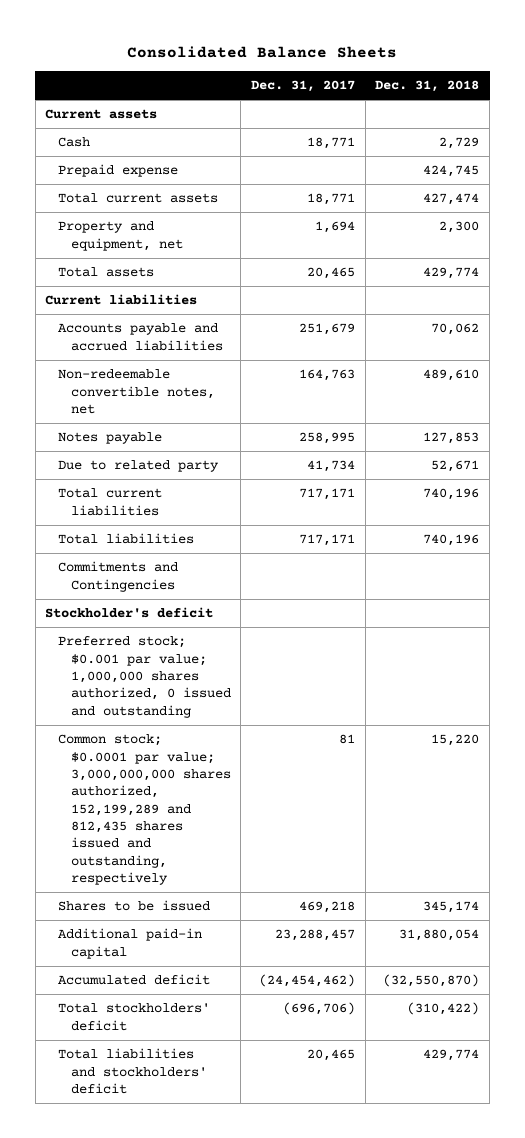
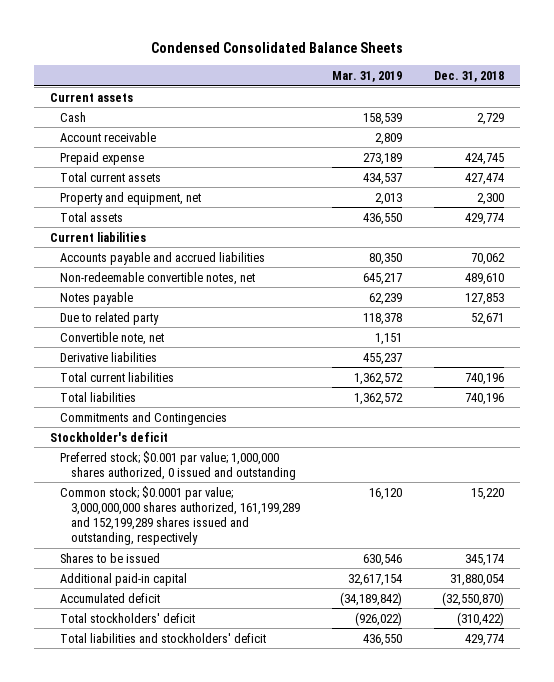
[127,45,398,58] Consolidated Balance Sheets -> [150,41,403,53] Condensed Consolidated Balance Sheets
[250,79,355,92] Dec. 31, 2017 -> none
none -> [331,70,402,82] Mar. 31, 2019
none -> [60,131,157,142] Account receivable
none -> [60,331,165,345] Convertible note, net
none -> [60,351,158,362] Derivative liabilities
[57,734,231,886] Common stock; $0.0001 par value; 3,000,000,000 shares authorized, 152,199,289 and 812,435 shares issued and outstanding, respectively -> [60,485,300,545] Common stock; $0.0001 par value; 3,000,000,000 shares authorized, 161,199,289 and 152,199,289 shares issued and outstanding, respectively

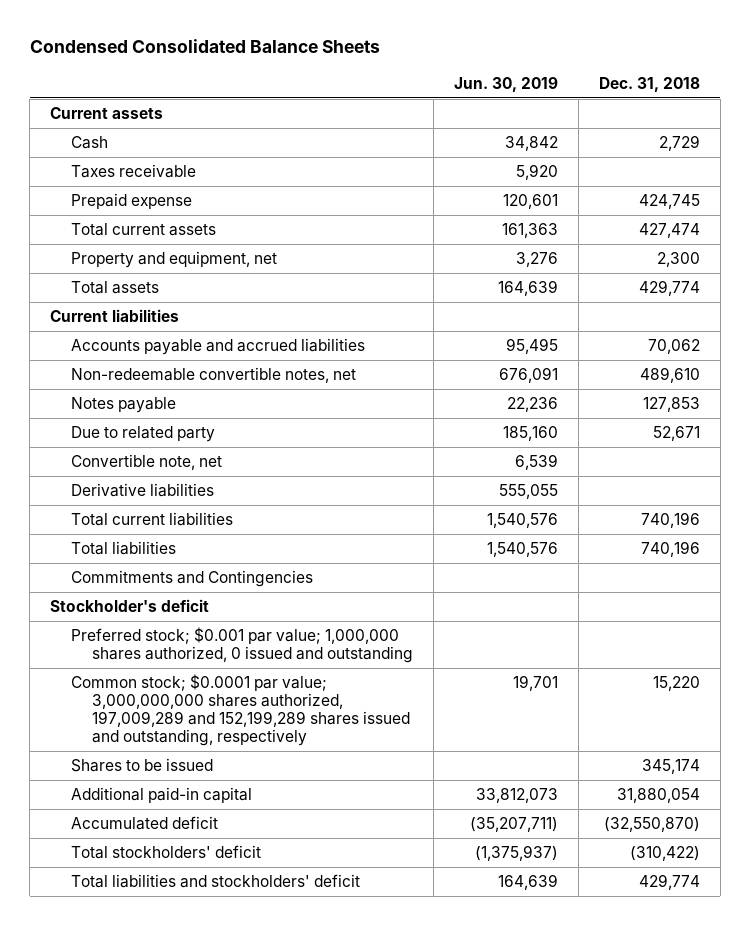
[331,70,402,82] Mar. 31, 2019 -> none
none -> [453,76,558,92] Jun. 30, 2019
[60,131,157,142] Account receivable -> none
none -> [70,164,196,179] Taxes receivable
[60,485,300,545] Common stock; $0.0001 par value; 3,000,000,000 shares authorized, 161,199,289 and 152,199,289 shares issued and outstanding, respectively -> [70,674,410,747] Common stock; $0.0001 par value; 3,000,000,000 shares authorized, 197,009,289 and 152,199,289 shares issued and outstanding, respectively

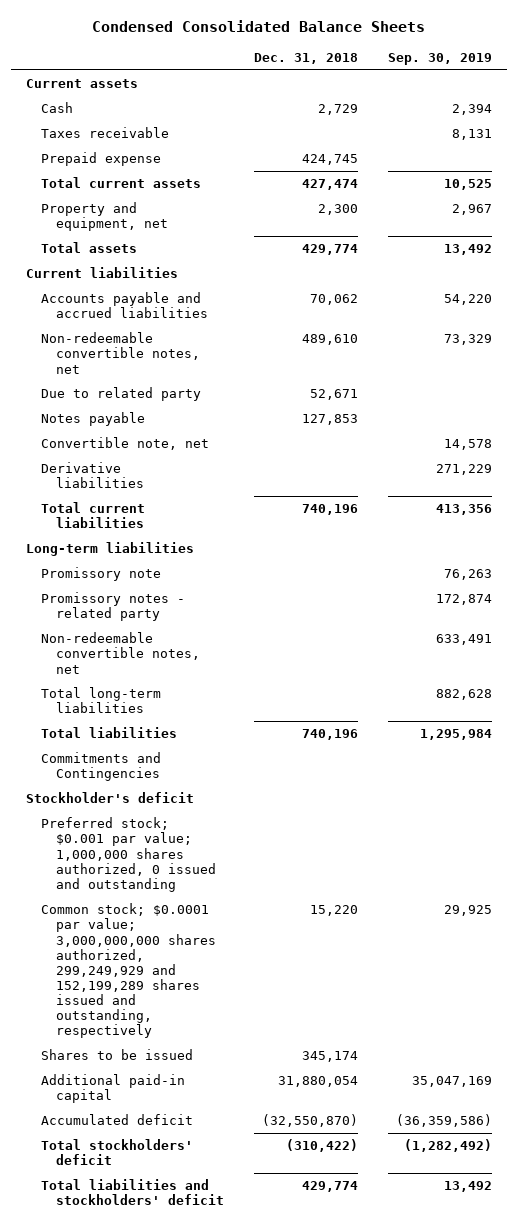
[453,76,558,92] Jun. 30, 2019 -> none
none -> [387,52,492,65] Sep. 30, 2019
[70,397,176,414] Notes payable -> [41,412,146,427] Notes payable
none -> [26,542,195,557] Long-term liabilities
none -> [41,567,162,582] Promissory note
none -> [41,592,186,622] Promissory notes - related party
none -> [41,632,201,674] Non-redeemable convertible notes, net
none -> [41,687,162,714] Total long-term liabilities
[70,674,410,747] Common stock; $0.0001 par value; 3,000,000,000 shares authorized, 197,009,289 and 152,199,289 shares issued and outstanding, respectively -> [41,903,217,1039] Common stock; $0.0001 par value; 3,000,000,000 shares authorized, 299,249,929 and 152,199,289 shares issued and outstanding, respectively

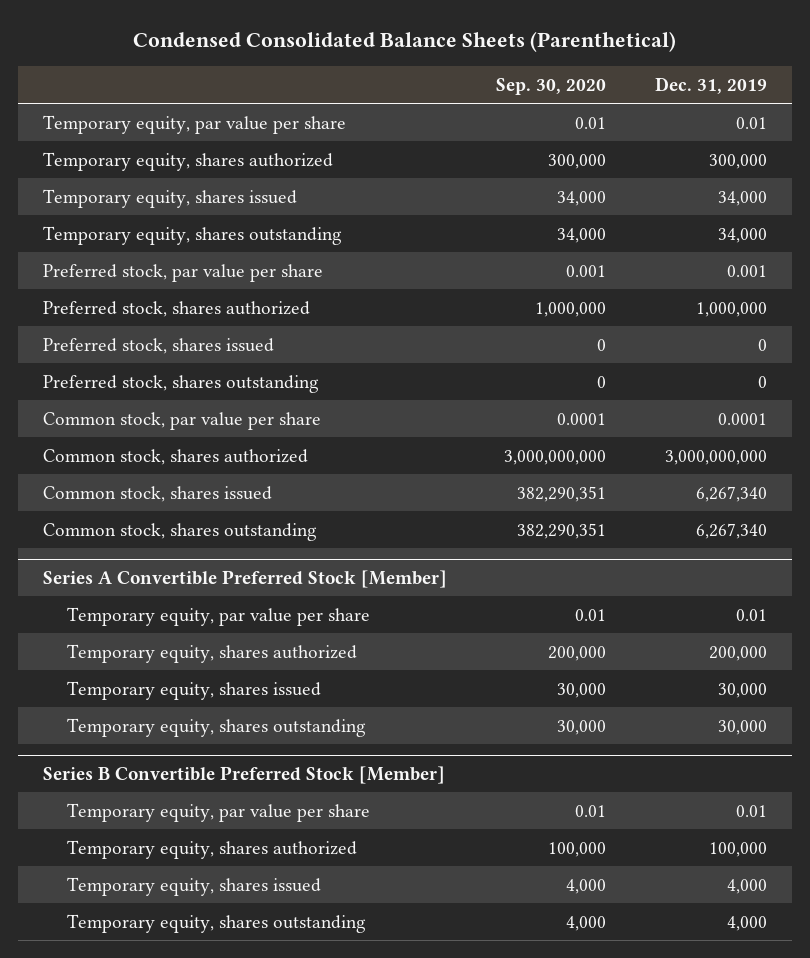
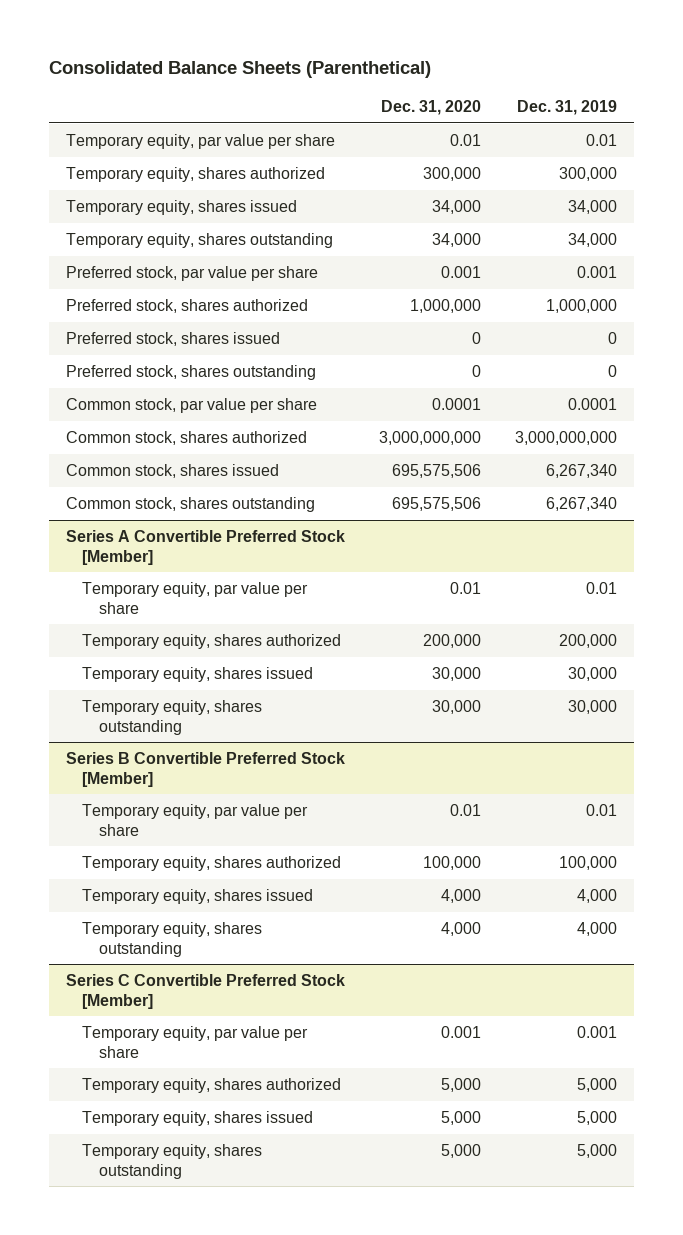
[132,31,676,53] Condensed Consolidated Balance Sheets (Parenthetical) -> [49,61,432,79] Consolidated Balance Sheets (Parenthetical)
[495,77,606,95] Sep. 30, 2020 -> none
none -> [381,99,482,115] Dec. 31, 2020
none -> [66,973,346,1009] Series C Convertible Preferred Stock [Member]
none -> [82,1025,309,1058] Temporary equity, par value per share
none -> [82,1077,342,1093] Temporary equity, shares authorized
none -> [82,1110,314,1126] Temporary equity, shares issued
none -> [82,1143,263,1179] Temporary equity, shares outstanding

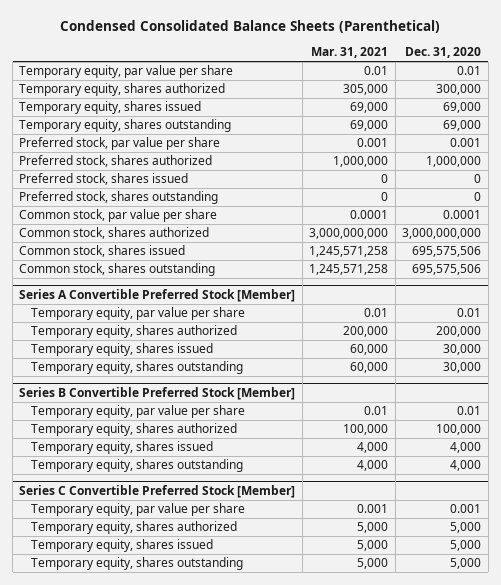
[49,61,432,79] Consolidated Balance Sheets (Parenthetical) -> [60,19,441,33] Condensed Consolidated Balance Sheets (Parenthetical)
[517,99,618,115] Dec. 31, 2019 -> none
none -> [311,47,389,59] Mar. 31, 2021
[432,199,482,214] 34,000 -> [443,102,482,114] 69,000
[432,232,482,247] 34,000 -> [443,120,482,132] 69,000

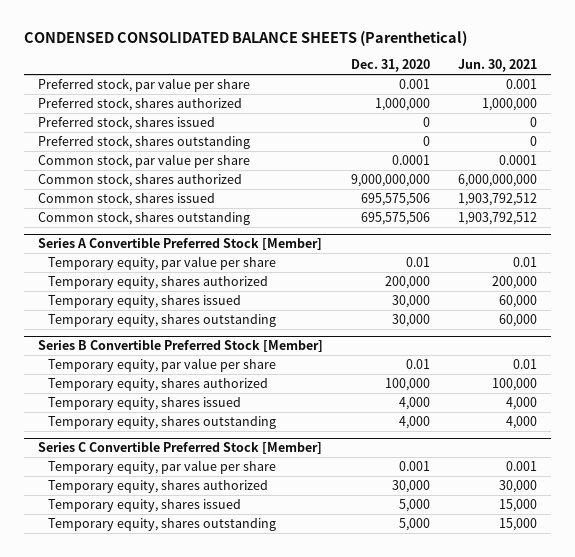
[60,19,441,33] Condensed Consolidated Balance Sheets (Parenthetical) -> [23,30,467,46] CONDENSED CONSOLIDATED BALANCE SHEETS (Parenthetical)
[311,47,389,59] Mar. 31, 2021 -> none
none -> [458,59,538,73] Jun. 30, 2021
[19,65,234,79] Temporary equity, par value per share -> none
[19,83,226,97] Temporary equity, shares authorized -> none
[19,101,202,115] Temporary equity, shares issued -> none
[19,119,232,133] Temporary equity, shares outstanding -> none
[402,228,482,240] 3,000,000,000 -> [350,173,430,187] 9,000,000,000
[450,522,482,534] 5,000 -> [391,479,430,493] 30,000

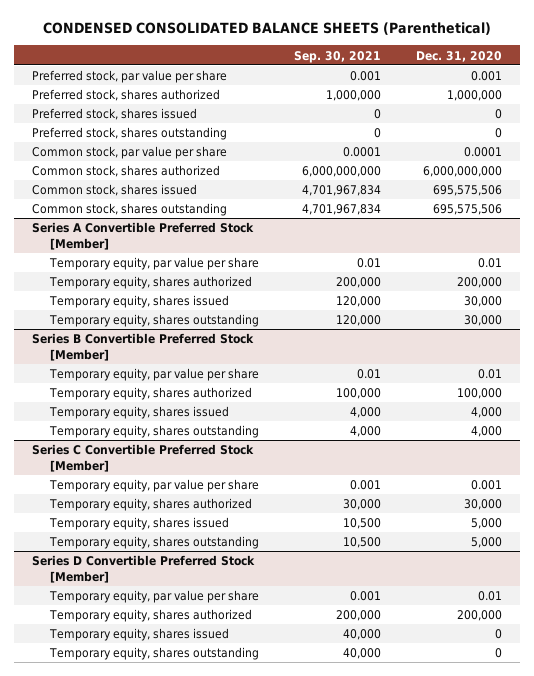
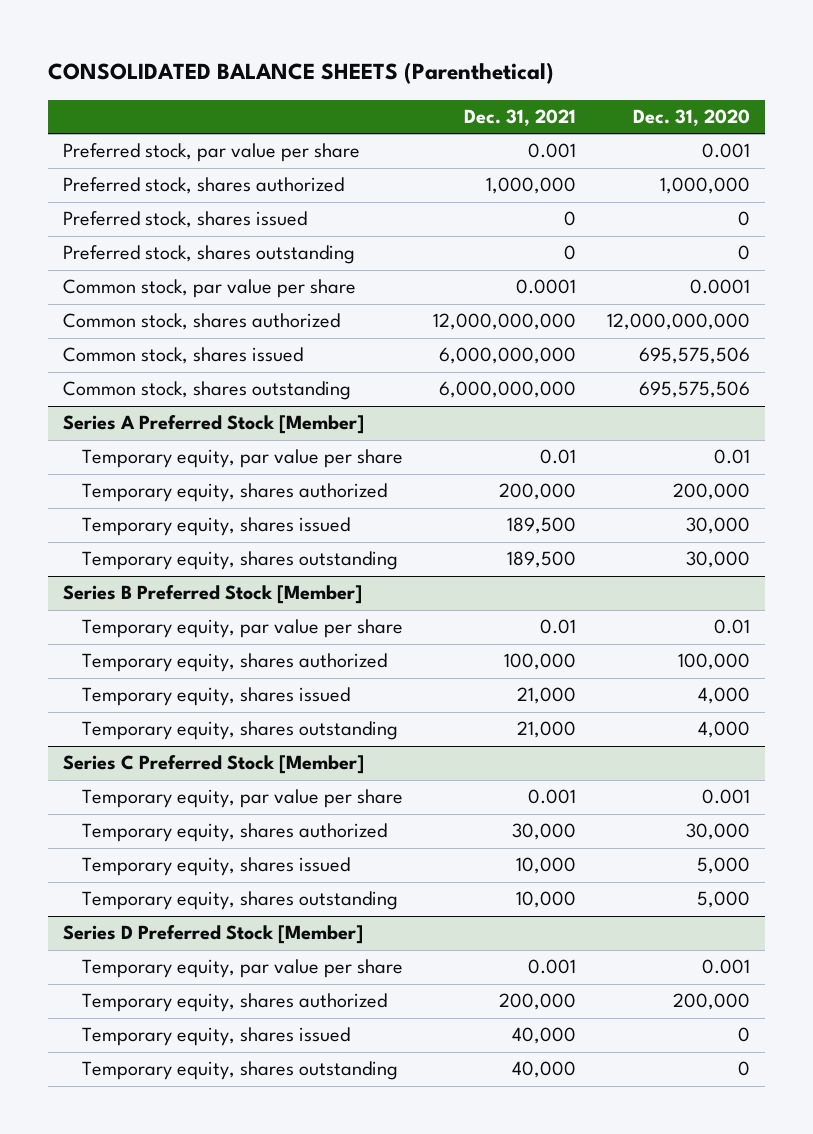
[43,22,492,36] CONDENSED CONSOLIDATED BALANCE SHEETS (Parenthetical) -> [48,62,555,85] CONSOLIDATED BALANCE SHEETS (Parenthetical)
[294,50,382,63] Sep. 30, 2021 -> none
none -> [464,109,577,127] Dec. 31, 2021
[423,166,503,178] 6,000,000,000 -> [606,313,750,331] 12,000,000,000
[31,222,254,250] Series A Convertible Preferred Stock [Member] -> [63,415,365,435] Series A Preferred Stock [Member]
[31,333,254,361] Series B Convertible Preferred Stock [Member] -> [63,585,363,605] Series B Preferred Stock [Member]
[31,444,254,472] Series C Convertible Preferred Stock [Member] -> [63,755,365,775] Series C Preferred Stock [Member]
[31,555,255,583] Series D Convertible Preferred Stock [Member] -> [63,925,364,945] Series D Preferred Stock [Member]
[478,591,503,602] 0.01 -> [701,959,750,975] 0.001

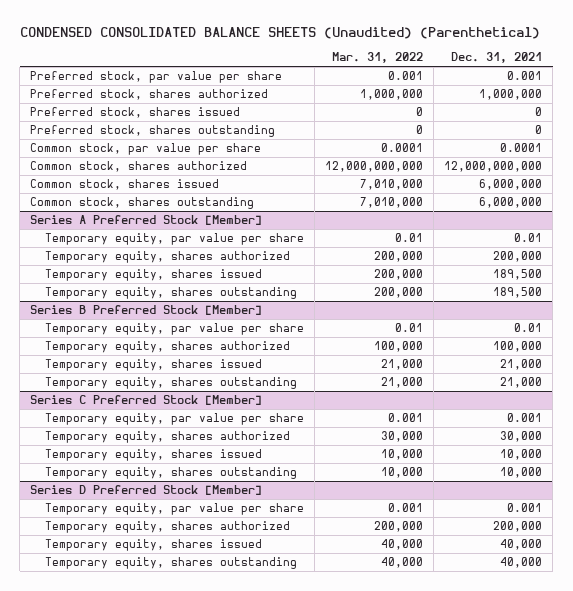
[48,62,555,85] CONSOLIDATED BALANCE SHEETS (Parenthetical) -> [19,27,540,40] CONDENSED CONSOLIDATED BALANCE SHEETS (Unaudited) (Parenthetical)
[632,109,750,127] Dec. 31, 2020 -> none
none -> [332,52,424,64] Mar. 31, 2022
[439,347,577,365] 6,000,000,000 -> [479,179,543,191] 6,000,000
[439,381,577,399] 6,000,000,000 -> [479,197,543,209] 6,000,000

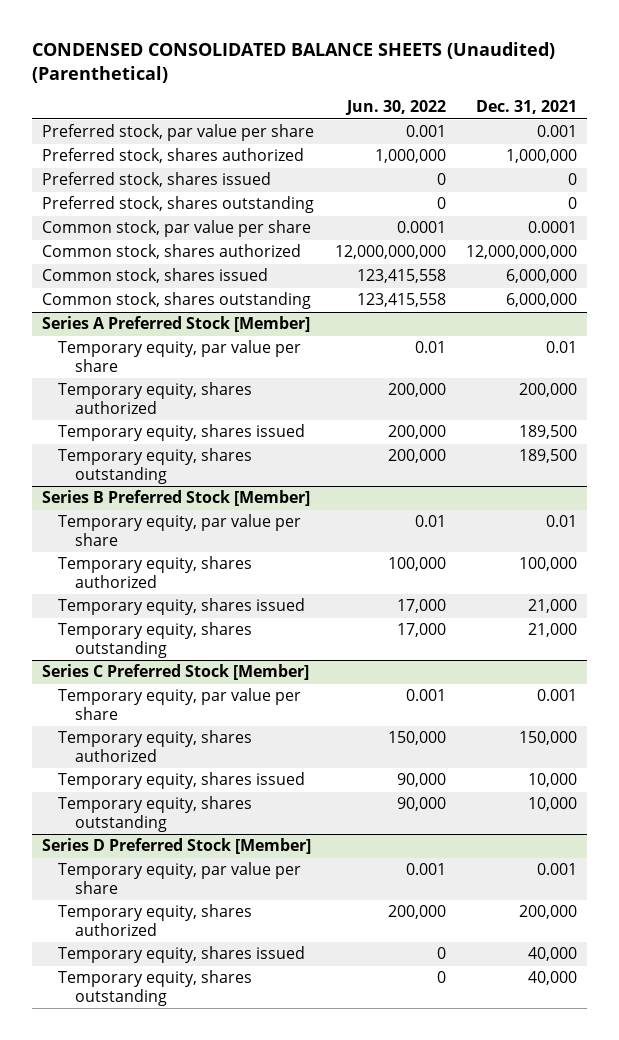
[332,52,424,64] Mar. 31, 2022 -> none
none -> [344,100,446,116] Jun. 30, 2022
[500,431,543,443] 30,000 -> [519,731,578,746] 150,000

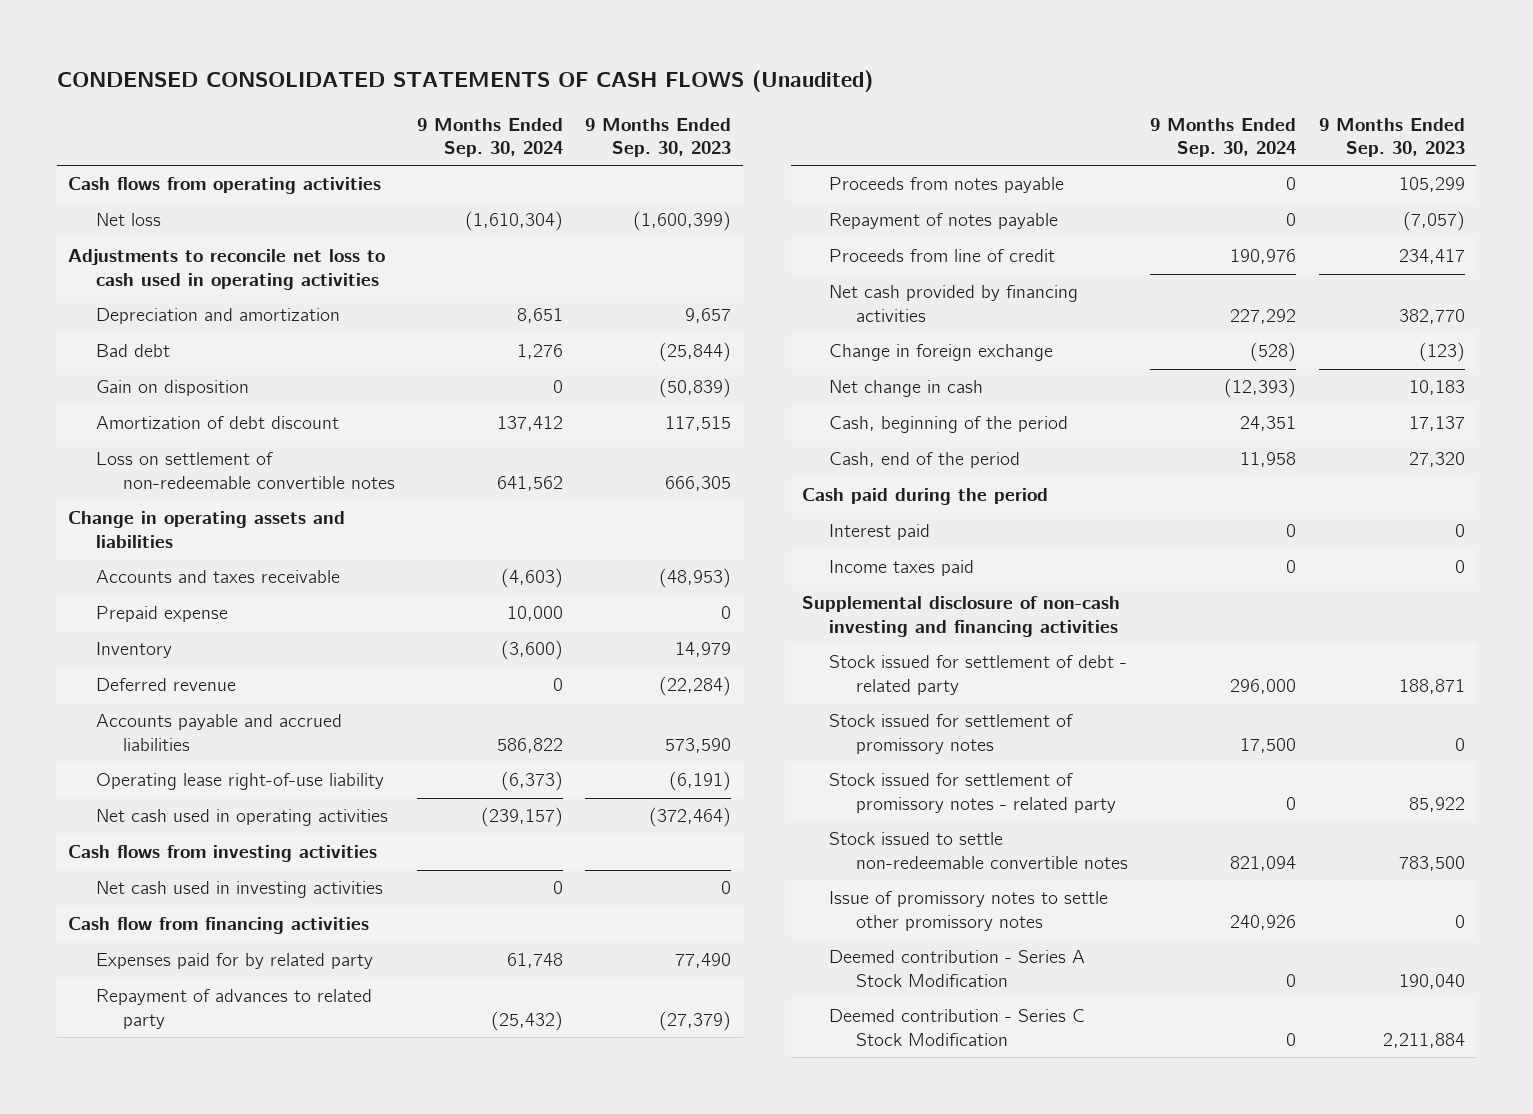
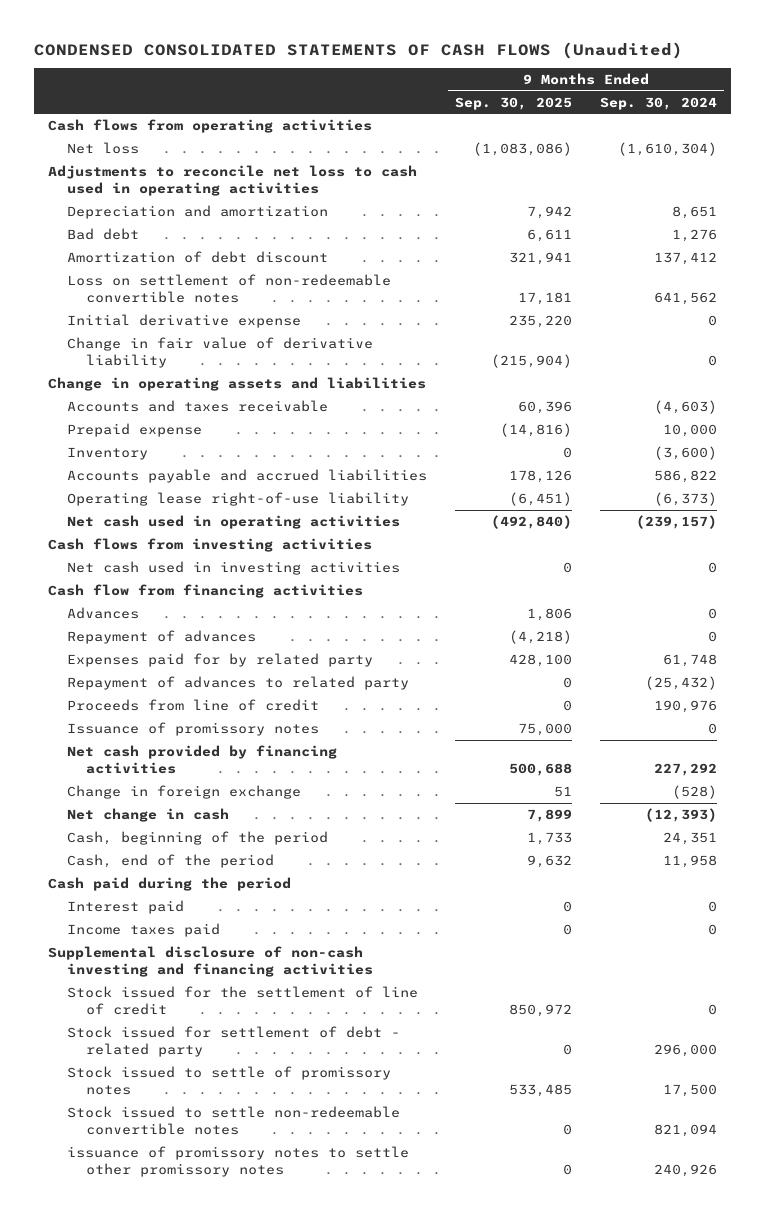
[585,117,732,157] 9 Months Ended Sep. 30, 2023 -> none
none -> [455,96,573,110] Sep. 30, 2025
[95,380,249,397] Gain on disposition -> none
none -> [67,313,302,328] Initial derivative expense
none -> [67,336,374,368] Change in fair value of derivative liability
[95,678,236,692] Deferred revenue -> none
none -> [67,606,140,619] Advances
none -> [67,629,257,644] Repayment of advances
[828,177,1064,194] Proceeds from notes payable -> none
[828,213,1058,230] Repayment of notes payable -> none
none -> [67,721,320,736] Issuance of promissory notes
none -> [67,985,419,1015] Stock issued for the settlement of line of credit
[828,773,1117,813] Stock issued for settlement of promissory notes - related party -> none
[828,714,1073,754] Stock issued for settlement of promissory notes -> [67,1065,392,1095] Stock issued to settle of promissory notes
[828,950,1085,987] Deemed contribution - Series A Stock Modification -> none
[828,1009,1085,1046] Deemed contribution - Series C Stock Modification -> none
[828,891,1108,931] Issue of promissory notes to settle other promissory notes -> [67,1145,410,1177] issuance of promissory notes to settle other promissory notes

